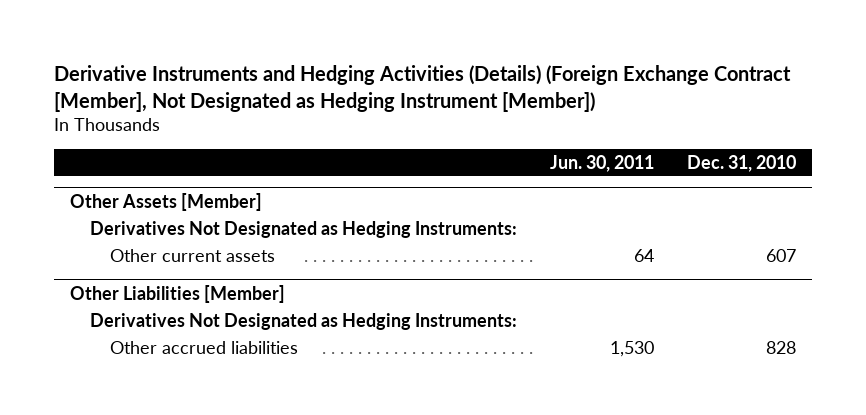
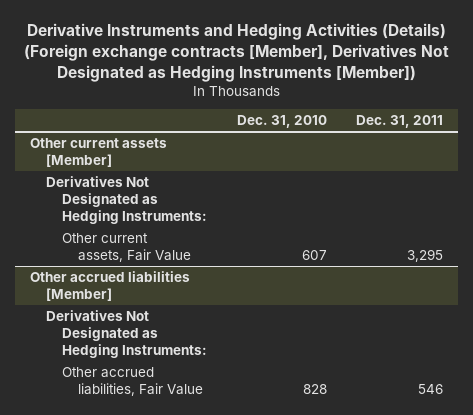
[53,64,791,112] Derivative Instruments and Hedging Activities (Details) (Foreign Exchange Contract [Member], Not Designated as Hedging Instrument [Member]) -> [23,23,449,82] Derivative Instruments and Hedging Activities (Details) (Foreign exchange contracts [Member], Derivatives Not Designated as Hedging Instruments [Member])
[549,154,654,172] Jun. 30, 2011 -> none
none -> [356,115,444,129] Dec. 31, 2011
[70,192,263,211] Other Assets [Member] -> [30,137,168,167] Other current assets [Member]
[109,248,275,262] Other current assets -> [62,232,192,262] Other current assets, Fair Value
[70,284,286,303] Other Liabilities [Member] -> [30,270,191,301] Other accrued liabilities [Member]
[109,340,298,354] Other accrued liabilities -> [62,366,204,396] Other accrued liabilities, Fair Value

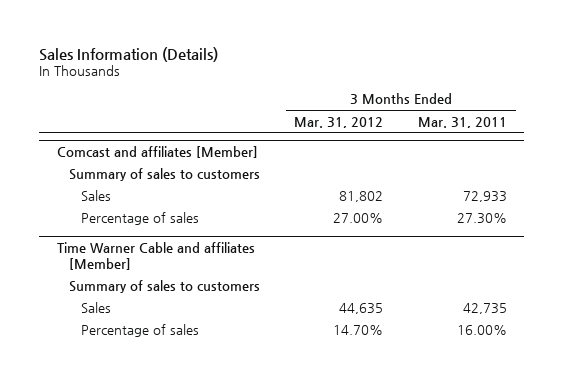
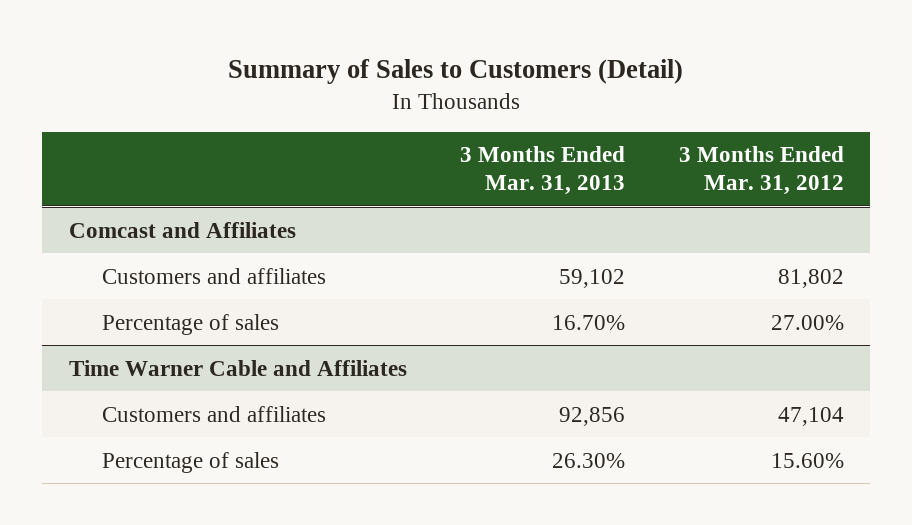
[39,46,219,62] Sales Information (Details) -> [228,58,684,84] Summary of Sales to Customers (Detail)
[417,116,507,128] Mar. 31, 2011 -> none
none -> [460,146,626,196] 3 Months Ended Mar. 31, 2013
[68,168,260,182] Summary of sales to customers -> none
[56,146,258,159] Comcast and affiliates [Member] -> [68,221,296,238] Comcast and Affiliates
[81,190,112,202] Sales -> [102,267,327,284] Customers and affiliates
[68,280,260,294] Summary of sales to customers -> none
[81,302,112,314] Sales -> none
[56,242,255,270] Time Warner Cable and affiliates [Member] -> [68,359,407,376] Time Warner Cable and Affiliates
none -> [102,405,327,422] Customers and affiliates
[333,325,384,336] 14.70% -> [770,452,844,468] 15.60%

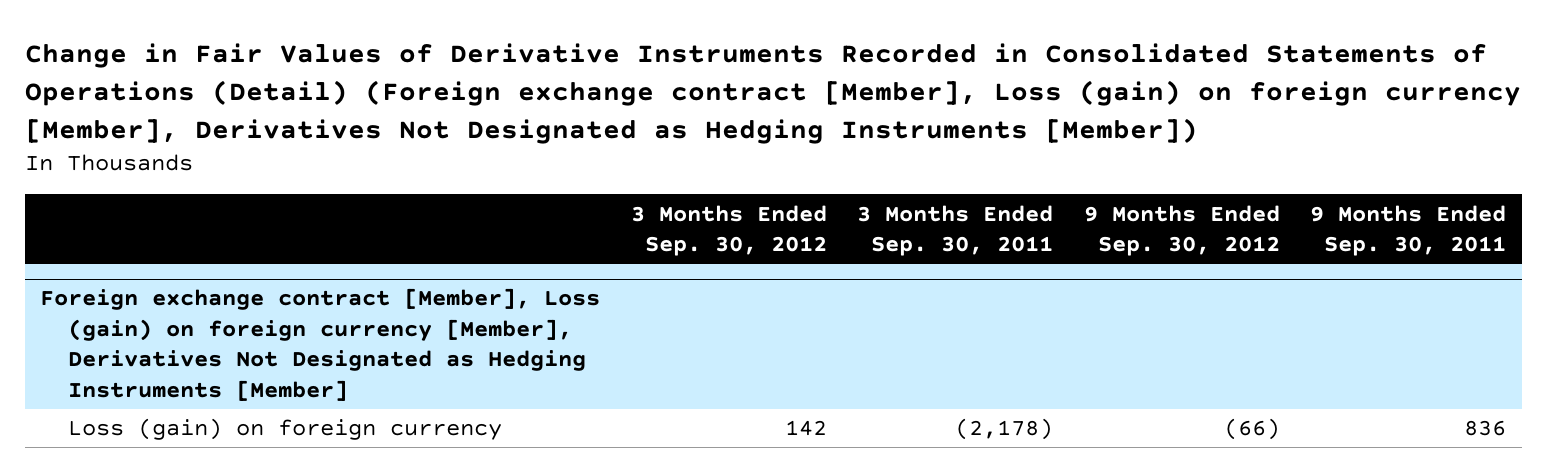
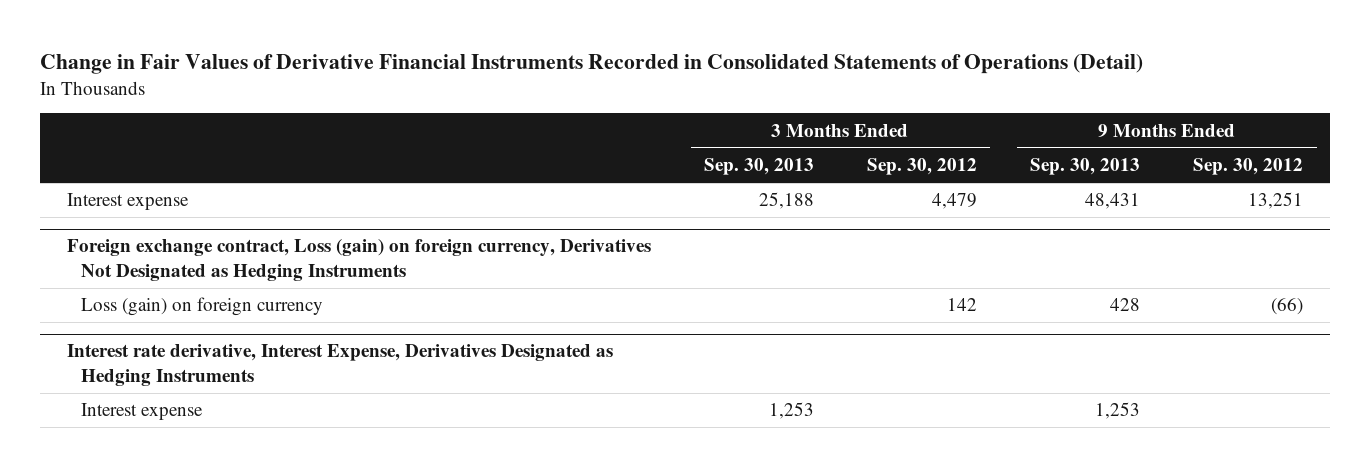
[24,43,1521,144] Change in Fair Values of Derivative Instruments Recorded in Consolidated Statements of Operations (Detail) (Foreign exchange contract [Member], Loss (gain) on foreign currency [Member], Derivatives Not Designated as Hedging Instruments [Member]) -> [40,54,1144,75] Change in Fair Values of Derivative Financial Instruments Recorded in Consolidated Statements of Operations (Detail)
[857,204,1054,257] 3 Months Ended Sep. 30, 2011 -> none
[1310,204,1507,257] 9 Months Ended Sep. 30, 2011 -> none
none -> [703,158,814,176] Sep. 30, 2013
none -> [1030,158,1141,176] Sep. 30, 2013
none -> [66,193,189,211] Interest expense
[40,288,601,401] Foreign exchange contract [Member], Loss (gain) on foreign currency [Member], Derivatives Not Designated as Hedging Instruments [Member] -> [66,239,651,281] Foreign exchange contract, Loss (gain) on foreign currency, Derivatives Not Designated as Hedging Instruments
none -> [66,344,613,386] Interest rate derivative, Interest Expense, Derivatives Designated as Hedging Instruments
none -> [80,403,203,421] Interest expense

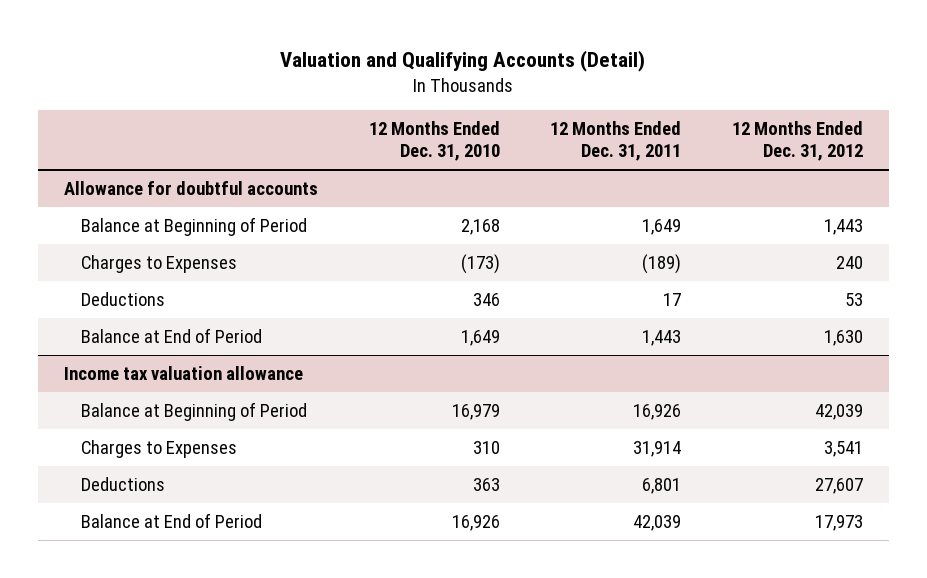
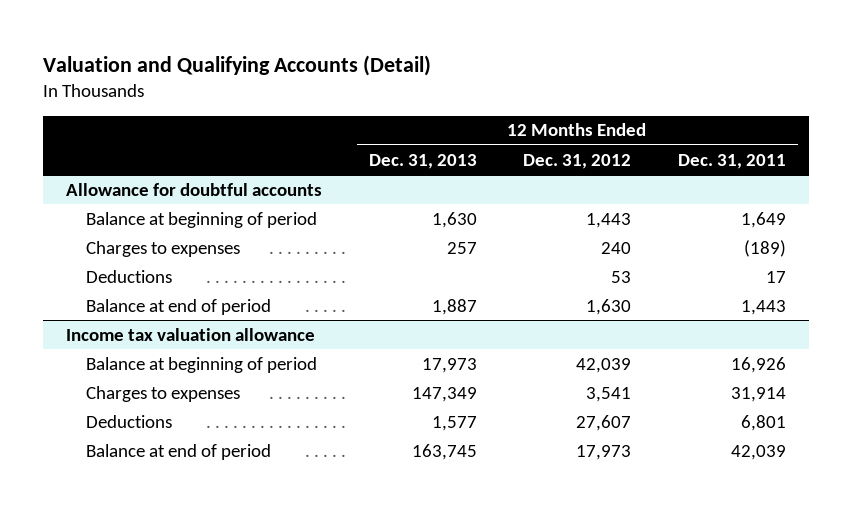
[368,121,500,162] 12 Months Ended Dec. 31, 2010 -> none
none -> [368,153,477,169] Dec. 31, 2013
[80,216,307,236] Balance at Beginning of Period -> [86,211,318,228] Balance at beginning of period
[80,254,237,273] Charges to Expenses -> [86,240,241,257] Charges to expenses
[80,327,262,343] Balance at End of Period -> [86,298,272,315] Balance at end of period
[80,401,307,421] Balance at Beginning of Period -> [86,356,318,373] Balance at beginning of period
[80,439,237,458] Charges to Expenses -> [86,385,241,402] Charges to expenses
[80,512,262,528] Balance at End of Period -> [86,443,272,460] Balance at end of period

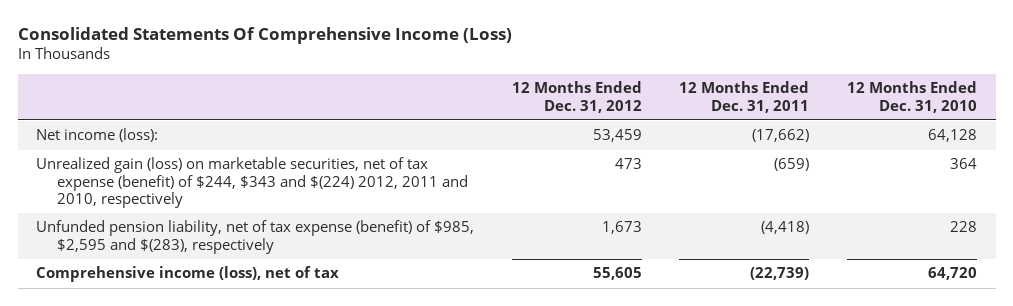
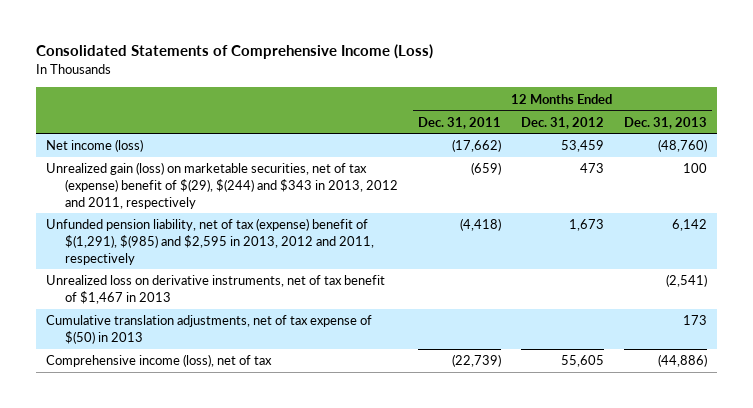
[17,27,512,45] Consolidated Statements Of Comprehensive Income (Loss) -> [35,44,433,60] Consolidated Statements of Comprehensive Income (Loss)
[846,81,977,113] 12 Months Ended Dec. 31, 2010 -> none
none -> [623,116,707,129] Dec. 31, 2013
[36,128,159,143] Net income (loss): -> [45,139,143,153] Net income (loss)
[36,157,468,209] Unrealized gain (loss) on marketable securities, net of tax expense (benefit) of $244, $343 and $(224) 2012, 2011 and 2010, respectively -> [45,162,398,209] Unrealized gain (loss) on marketable securities, net of tax (expense) benefit of $(29), $(244) and $343 in 2013, 2012 and 2011, respectively
[36,220,475,254] Unfunded pension liability, net of tax expense (benefit) of $985, $2,595 and $(283), respectively -> [45,218,374,265] Unfunded pension liability, net of tax (expense) benefit of $(1,291), $(985) and $2,595 in 2013, 2012 and 2011, respectively
none -> [45,275,385,304] Unrealized loss on derivative instruments, net of tax benefit of $1,467 in 2013
none -> [45,315,372,344] Cumulative translation adjustments, net of tax expense of $(50) in 2013

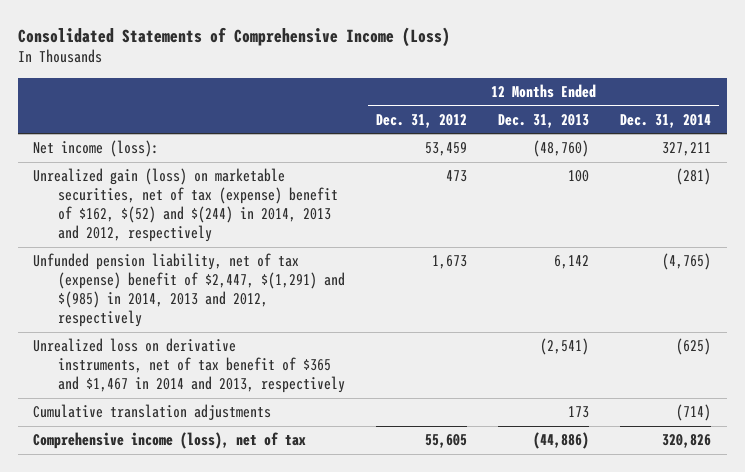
[417,116,501,129] Dec. 31, 2011 -> none
none -> [620,113,712,128] Dec. 31, 2014
[45,139,143,153] Net income (loss) -> [33,140,160,158] Net income (loss):
[45,162,398,209] Unrealized gain (loss) on marketable securities, net of tax (expense) benefit of $(29), $(244) and $343 in 2013, 2012 and 2011, respectively -> [33,168,339,243] Unrealized gain (loss) on marketable securities, net of tax (expense) benefit of $162, $(52) and $(244) in 2014, 2013 and 2012, respectively
[45,218,374,265] Unfunded pension liability, net of tax (expense) benefit of $(1,291), $(985) and $2,595 in 2013, 2012 and 2011, respectively -> [33,253,346,328] Unfunded pension liability, net of tax (expense) benefit of $2,447, $(1,291) and $(985) in 2014, 2013 and 2012, respectively
[45,275,385,304] Unrealized loss on derivative instruments, net of tax benefit of $1,467 in 2013 -> [33,338,346,394] Unrealized loss on derivative instruments, net of tax benefit of $365 and $1,467 in 2014 and 2013, respectively
[45,315,372,344] Cumulative translation adjustments, net of tax expense of $(50) in 2013 -> [33,404,272,421] Cumulative translation adjustments

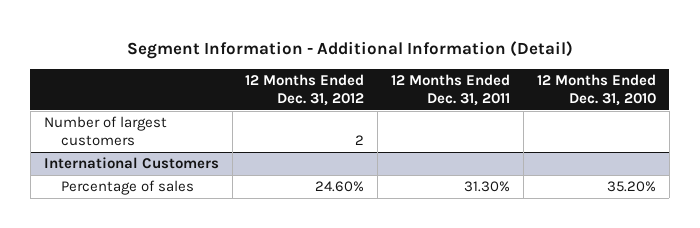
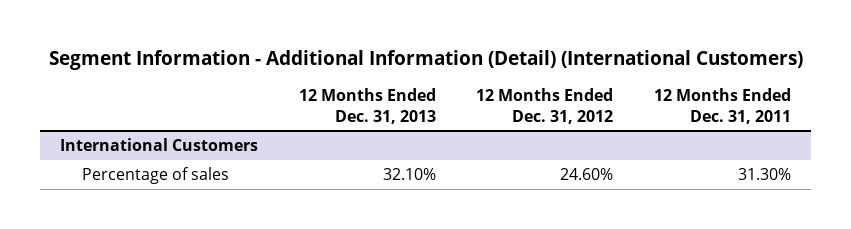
[126,40,573,59] Segment Information - Additional Information (Detail) -> [48,49,803,70] Segment Information - Additional Information (Detail) (International Customers)
[536,73,656,106] 12 Months Ended Dec. 31, 2010 -> none
none -> [298,87,436,124] 12 Months Ended Dec. 31, 2013
[43,116,167,147] Number of largest customers -> none

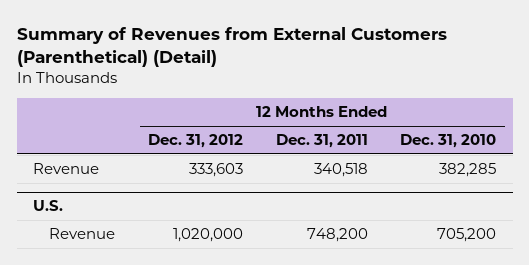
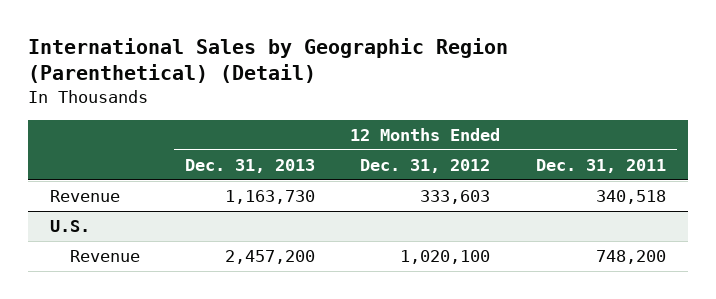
[16,26,447,68] Summary of Revenues from External Customers (Parenthetical) (Detail) -> [27,38,508,84] International Sales by Geographic Region (Parenthetical) (Detail)
[400,134,497,149] Dec. 31, 2010 -> none
none -> [185,159,316,174] Dec. 31, 2013
[172,228,243,243] 1,020,000 -> [400,250,491,265] 1,020,100

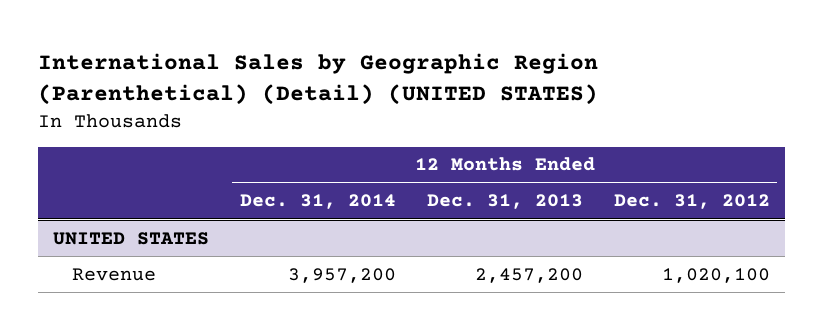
[27,38,508,84] International Sales by Geographic Region (Parenthetical) (Detail) -> [37,52,598,105] International Sales by Geographic Region (Parenthetical) (Detail) (UNITED STATES)
[535,159,666,174] Dec. 31, 2011 -> none
none -> [240,194,397,210] Dec. 31, 2014
[50,190,121,203] Revenue -> none
[50,220,91,233] U.S. -> none
none -> [53,231,210,245] UNITED STATES

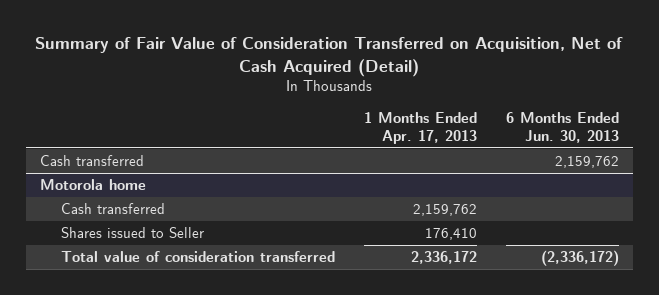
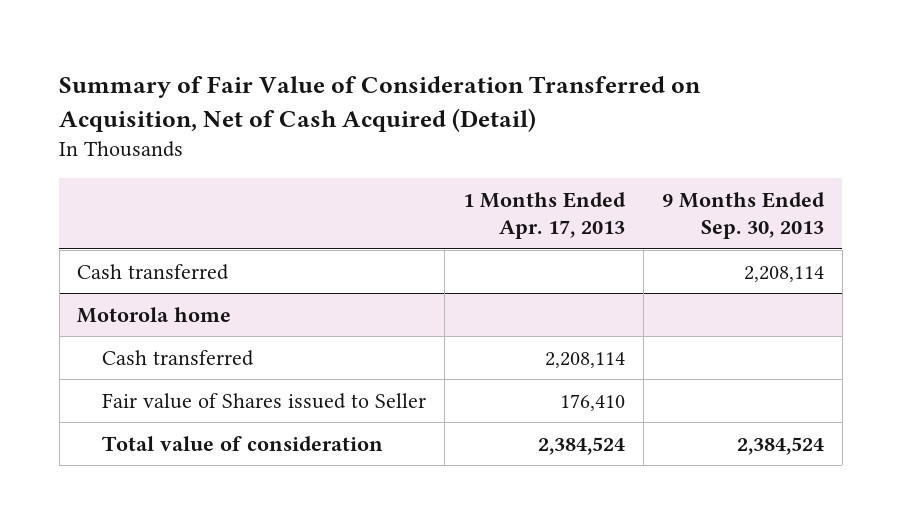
[505,112,619,143] 6 Months Ended Jun. 30, 2013 -> none
none -> [661,192,825,240] 9 Months Ended Sep. 30, 2013
[412,204,477,217] 2,159,762 -> [544,351,625,368] 2,208,114
[60,227,204,239] Shares issued to Seller -> [102,392,427,409] Fair value of Shares issued to Seller
[60,251,335,263] Total value of consideration transferred -> [102,435,384,451] Total value of consideration
[410,251,477,265] 2,336,172 -> [537,436,625,455] 2,384,524

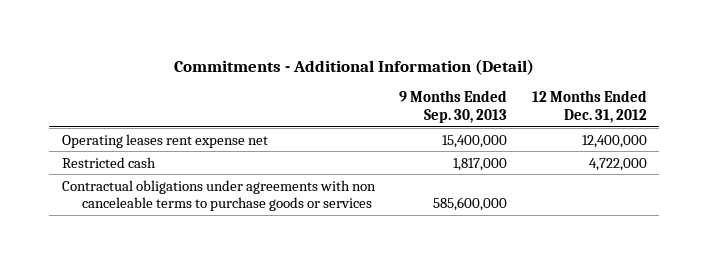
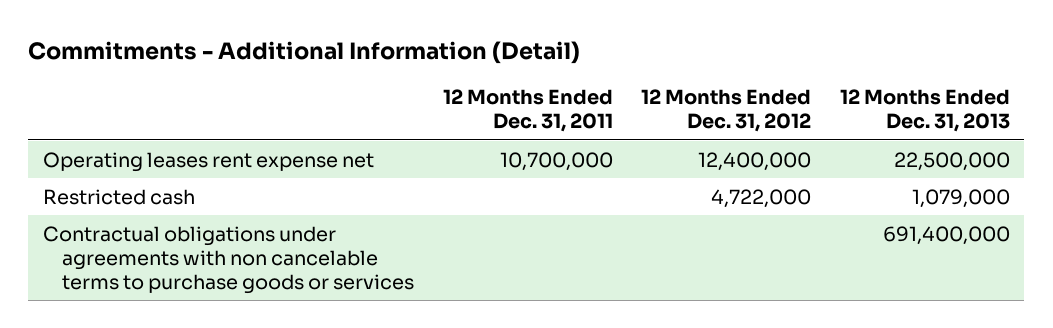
[399,90,508,124] 9 Months Ended Sep. 30, 2013 -> none
none -> [442,89,613,133] 12 Months Ended Dec. 31, 2011
none -> [840,89,1011,133] 12 Months Ended Dec. 31, 2013
[61,179,376,212] Contractual obligations under agreements with non canceleable terms to purchase goods or services -> [42,225,415,294] Contractual obligations under agreements with non cancelable terms to purchase goods or services

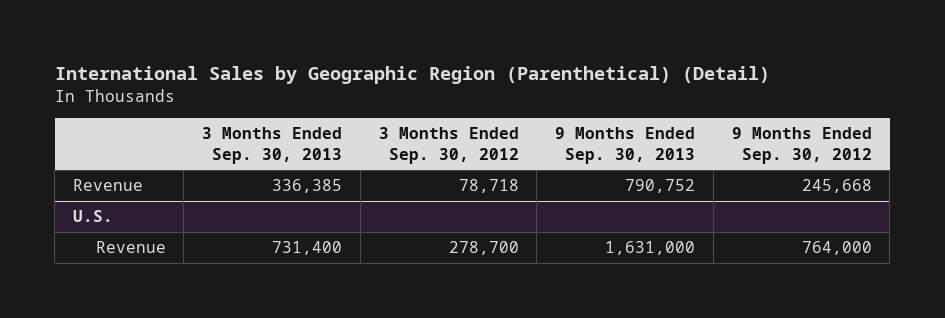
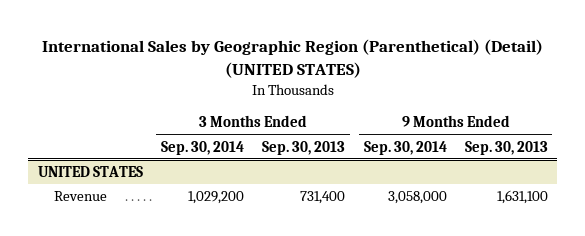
[54,65,770,84] International Sales by Geographic Region (Parenthetical) (Detail) -> [41,38,543,78] International Sales by Geographic Region (Parenthetical) (Detail) (UNITED STATES)
[378,126,519,164] 3 Months Ended Sep. 30, 2012 -> none
[731,126,872,164] 9 Months Ended Sep. 30, 2012 -> none
none -> [160,140,244,155] Sep. 30, 2014
none -> [363,140,447,155] Sep. 30, 2014
[72,210,113,223] U.S. -> none
[95,241,166,254] Revenue -> none
none -> [37,166,143,178] UNITED STATES
[272,179,343,194] 336,385 -> [300,191,346,205] 731,400
[625,179,696,194] 790,752 -> [496,190,548,205] 1,631,100

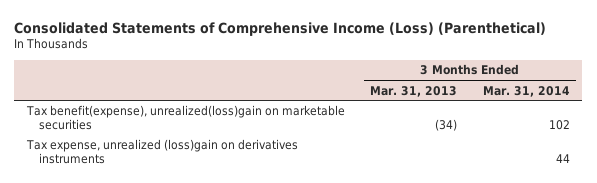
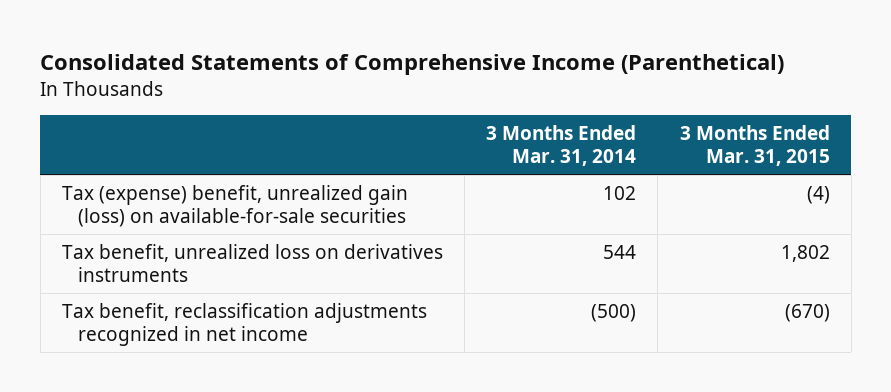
[14,21,547,36] Consolidated Statements of Comprehensive Income (Loss) (Parenthetical) -> [40,53,785,75] Consolidated Statements of Comprehensive Income (Parenthetical)
[370,85,458,97] Mar. 31, 2013 -> none
none -> [679,124,830,167] 3 Months Ended Mar. 31, 2015
[26,105,346,130] Tax benefit(expense), unrealized(loss)gain on marketable securities -> [61,184,408,228] Tax (expense) benefit, unrealized gain (loss) on available-for-sale securities
[26,139,299,164] Tax expense, unrealized (loss)gain on derivatives instruments -> [61,243,443,283] Tax benefit, unrealized loss on derivatives instruments
[555,153,570,163] 44 -> [603,244,637,259] 544
none -> [61,302,427,347] Tax benefit, reclassification adjustments recognized in net income

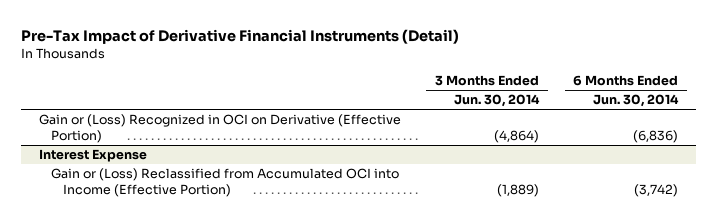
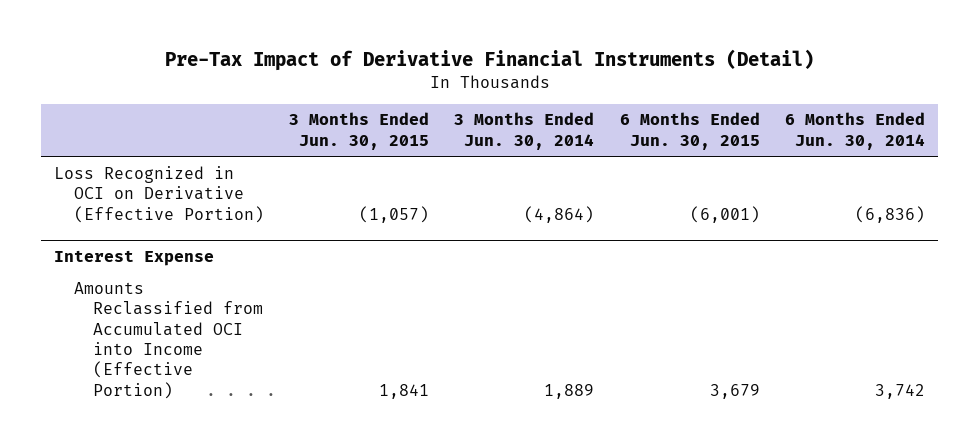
none -> [289,112,430,150] 3 Months Ended Jun. 30, 2015
none -> [619,112,760,150] 6 Months Ended Jun. 30, 2015
[38,114,401,144] Gain or (Loss) Recognized in OCI on Derivative (Effective Portion) -> [54,165,264,223] Loss Recognized in OCI on Derivative (Effective Portion)
[50,168,399,198] Gain or (Loss) Reclassified from Accumulated OCI into Income (Effective Portion) -> [73,281,263,399] Amounts Reclassified from Accumulated OCI into Income (Effective Portion)
[497,184,540,198] (1,889) -> [544,383,595,399] 1,889
[634,184,679,198] (3,742) -> [875,383,926,399] 3,742

